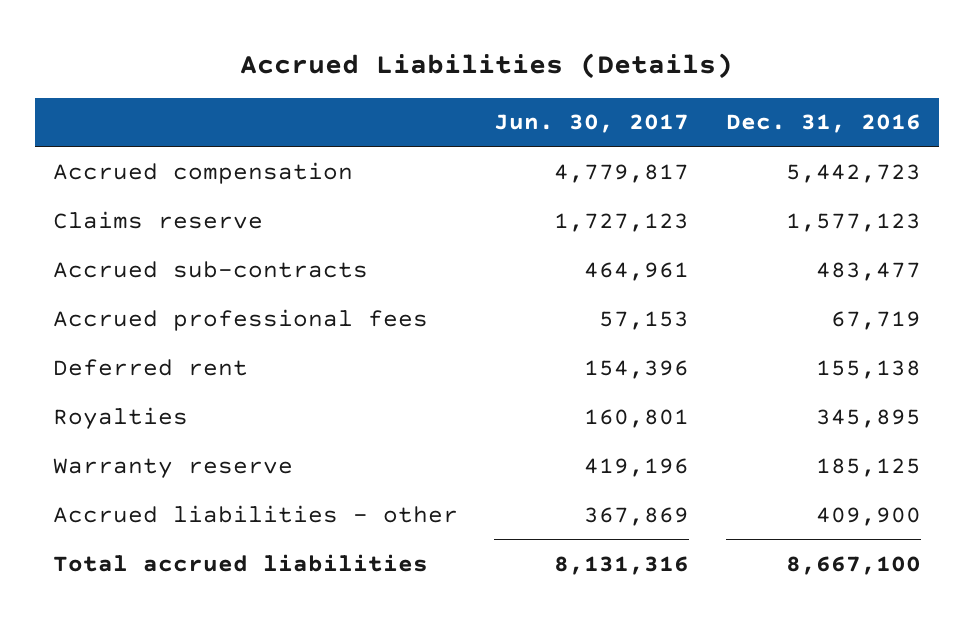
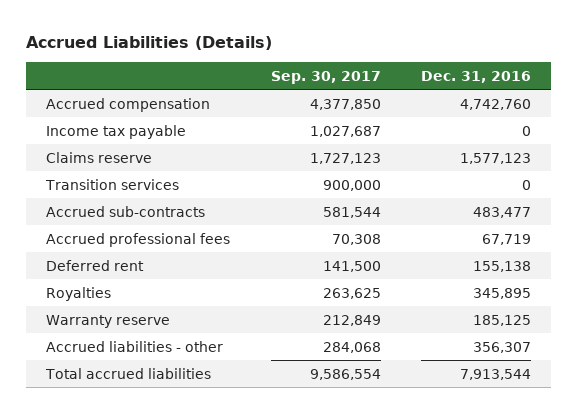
[494,114,690,134] Jun. 30, 2017 -> none
none -> [270,70,381,84] Sep. 30, 2017
[785,163,921,183] 5,442,723 -> [460,98,532,110] 4,742,760
none -> [46,124,187,139] Income tax payable
none -> [45,178,180,190] Transition services
[815,506,921,526] 409,900 -> [473,341,532,353] 356,307
[785,555,921,575] 8,667,100 -> [460,368,532,380] 7,913,544

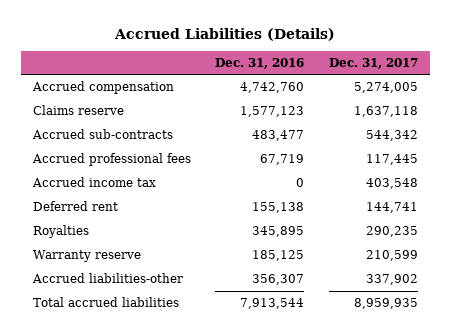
[270,70,381,84] Sep. 30, 2017 -> none
none -> [328,57,418,69] Dec. 31, 2017
[46,124,187,139] Income tax payable -> none
[45,178,180,190] Transition services -> none
none -> [32,177,157,188] Accrued income tax
[46,340,224,352] Accrued liabilities - other -> [32,273,184,284] Accrued liabilities-other

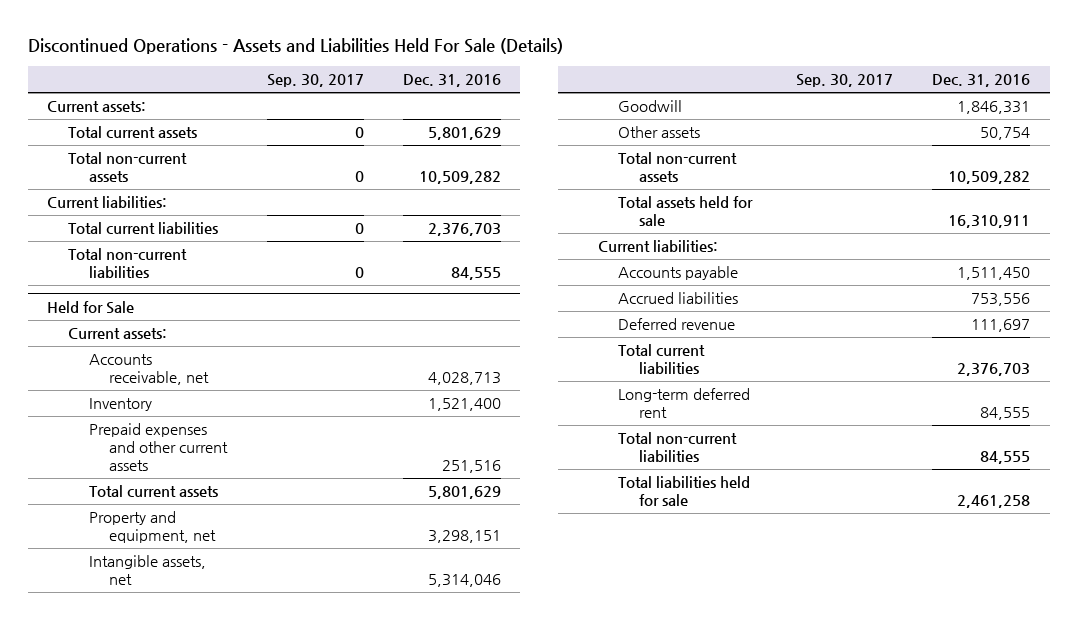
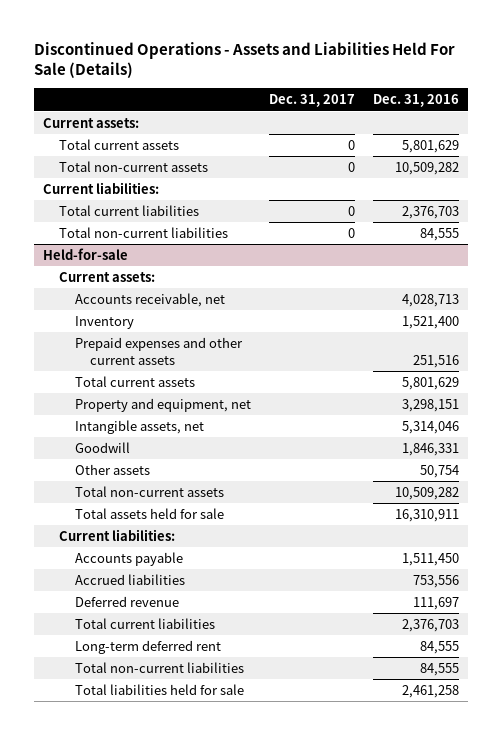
[266,74,364,88] Sep. 30, 2017 -> none
none -> [268,94,355,108] Dec. 31, 2017
[47,301,135,315] Held for Sale -> [43,247,129,260] Held-for-sale

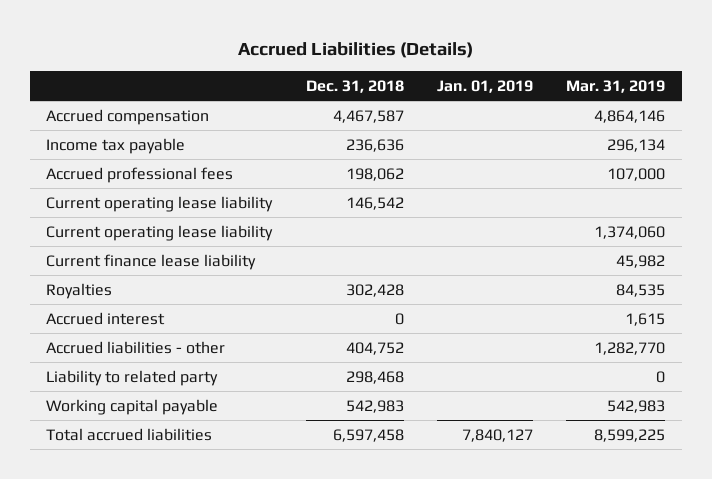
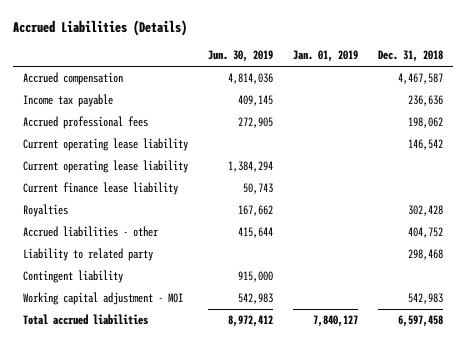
[566,79,666,93] Mar. 31, 2019 -> none
none -> [207,50,273,63] Jun. 30, 2019
[46,311,166,325] Accrued interest -> none
none -> [23,270,124,284] Contingent liability
[46,398,219,415] Working capital payable -> [23,292,184,306] Working capital adjustment - MOI

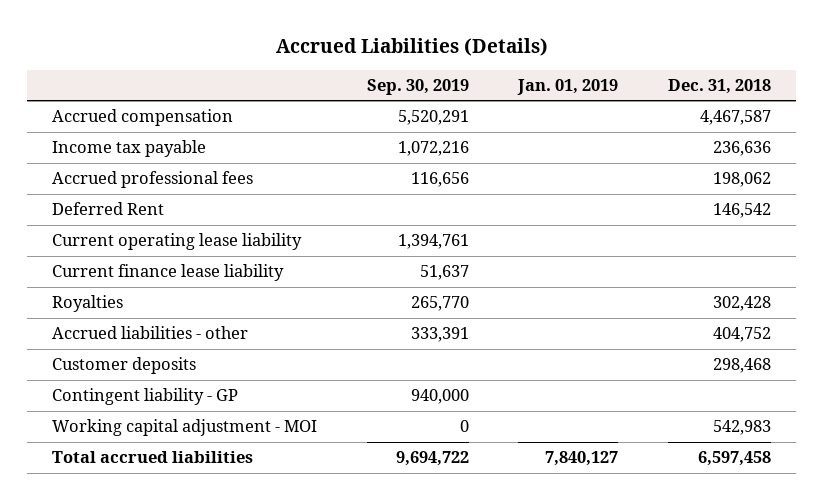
[207,50,273,63] Jun. 30, 2019 -> none
none -> [366,78,469,95] Sep. 30, 2019
[23,138,189,152] Current operating lease liability -> [52,202,165,216] Deferred Rent
[23,248,154,262] Liability to related party -> [52,357,197,375] Customer deposits
[23,270,124,284] Contingent liability -> [52,388,239,406] Contingent liability - GP

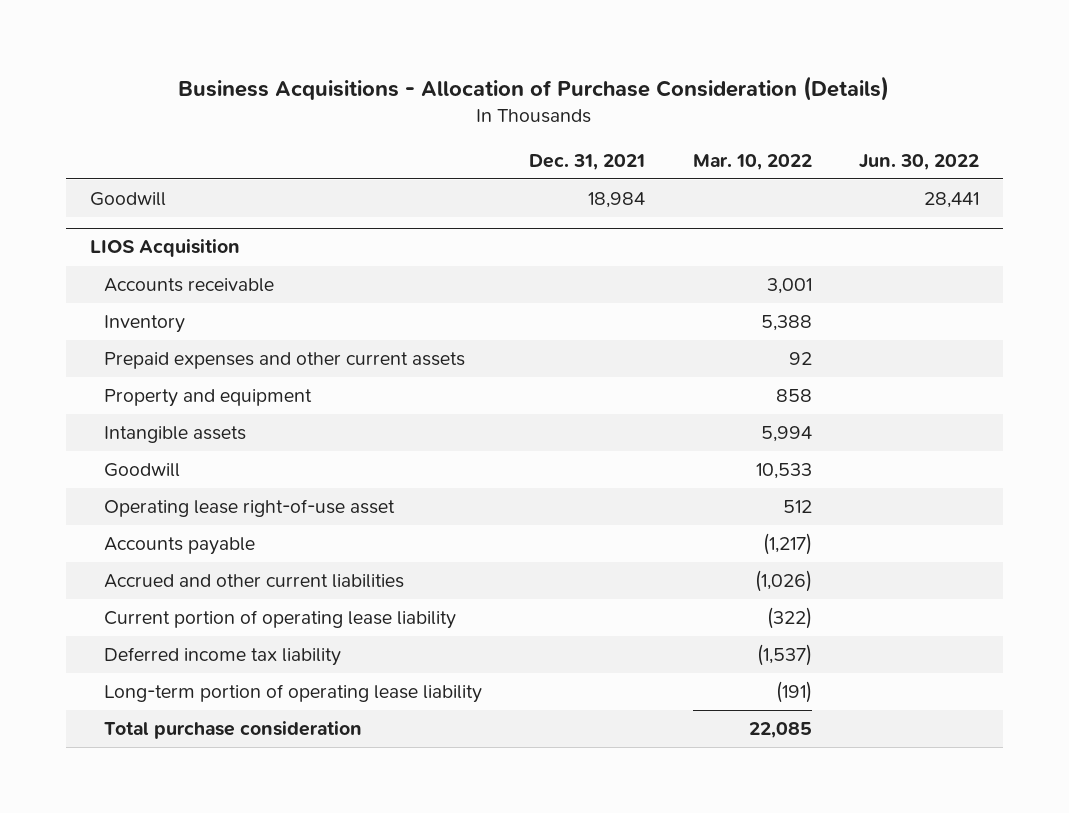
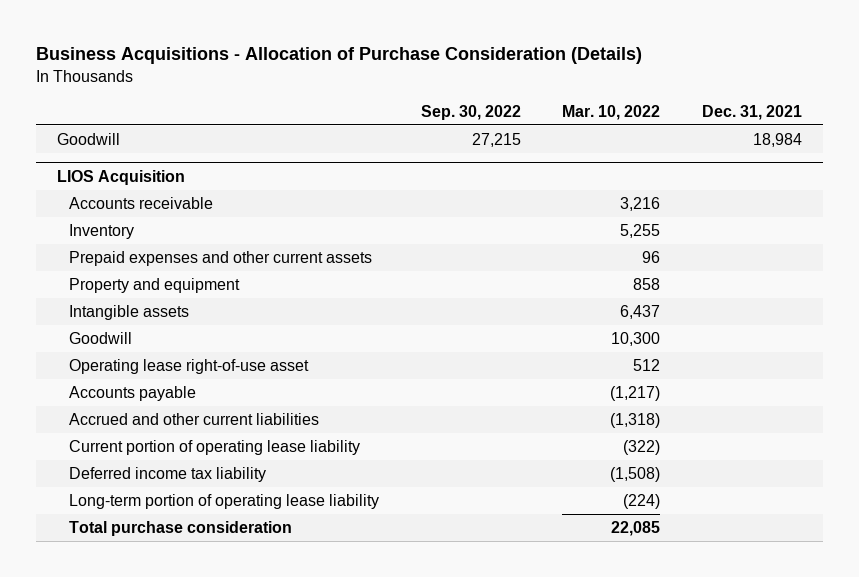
[859,153,980,170] Jun. 30, 2022 -> none
none -> [420,104,521,120] Sep. 30, 2022
[766,278,812,295] 3,001 -> [620,197,661,212] 3,216
[760,315,812,332] 5,388 -> [620,224,661,239] 5,255
[788,352,812,366] 92 -> [642,251,661,264] 96
[760,426,812,443] 5,994 -> [620,305,661,320] 6,437
[755,463,812,480] 10,533 -> [611,332,661,347] 10,300
[754,570,812,593] (1,026) -> [610,413,661,429] (1,318)
[756,644,812,667] (1,537) -> [610,467,661,483] (1,508)
[775,681,812,704] (191) -> [623,494,661,510] (224)

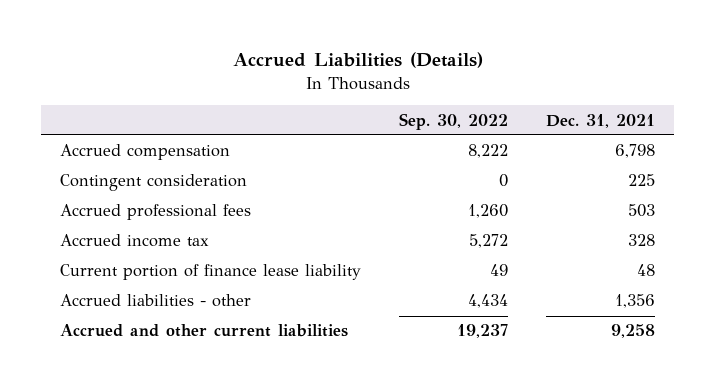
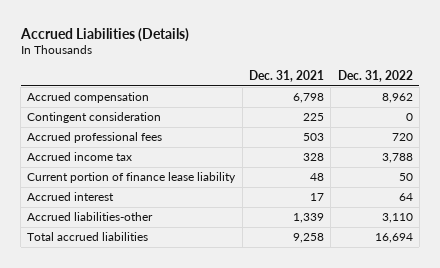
[399,112,509,130] Sep. 30, 2022 -> none
none -> [337,69,413,82] Dec. 31, 2022
none -> [27,192,115,202] Accrued interest
[60,294,252,308] Accrued liabilities - other -> [27,212,154,222] Accrued liabilities-other
[615,294,656,309] 1,356 -> [292,213,324,224] 1,339
[60,324,349,338] Accrued and other current liabilities -> [27,232,149,242] Total accrued liabilities

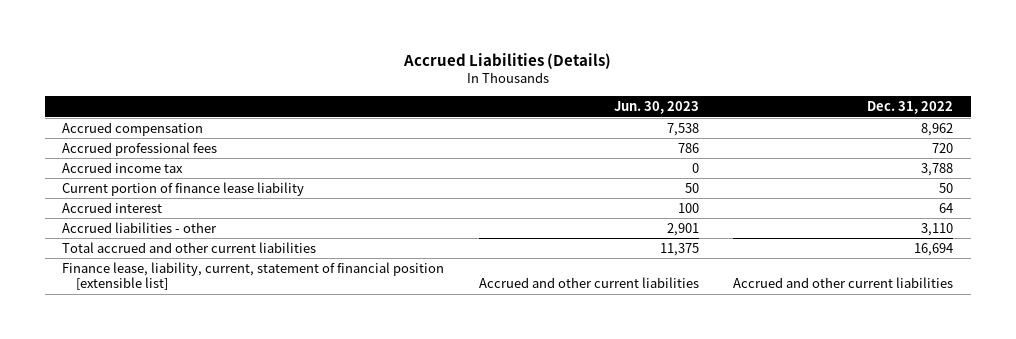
[248,69,324,82] Dec. 31, 2021 -> none
none -> [613,101,699,115] Jun. 30, 2023
[27,112,162,124] Contingent consideration -> none
[27,212,154,222] Accrued liabilities-other -> [62,221,218,233] Accrued liabilities - other
[27,232,149,242] Total accrued liabilities -> [62,241,317,253] Total accrued and other current liabilities
none -> [62,261,445,291] Finance lease, liability, current, statement of financial position [extensible list]

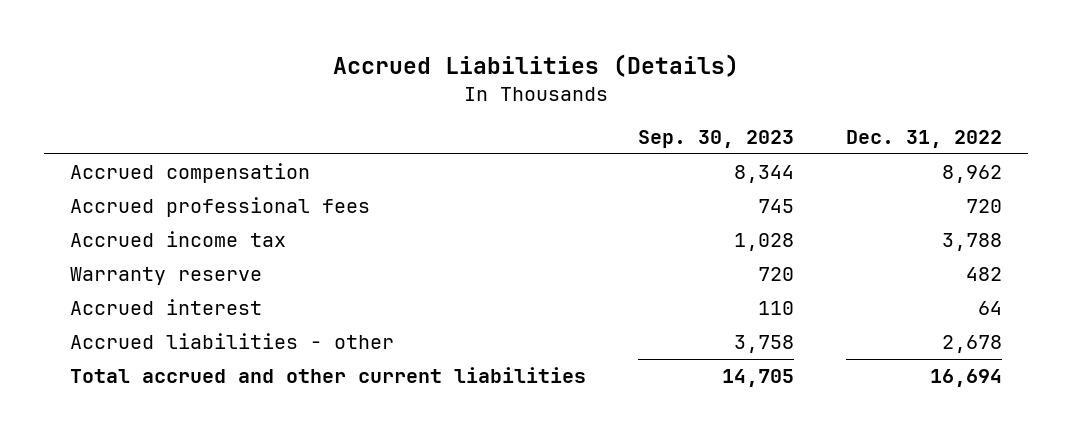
[613,101,699,115] Jun. 30, 2023 -> none
none -> [637,130,794,149] Sep. 30, 2023
[62,181,305,196] Current portion of finance lease liability -> none
none -> [70,266,263,285] Warranty reserve
[921,222,954,236] 3,110 -> [941,334,1002,353] 2,678
[62,261,445,291] Finance lease, liability, current, statement of financial position [extensible list] -> none

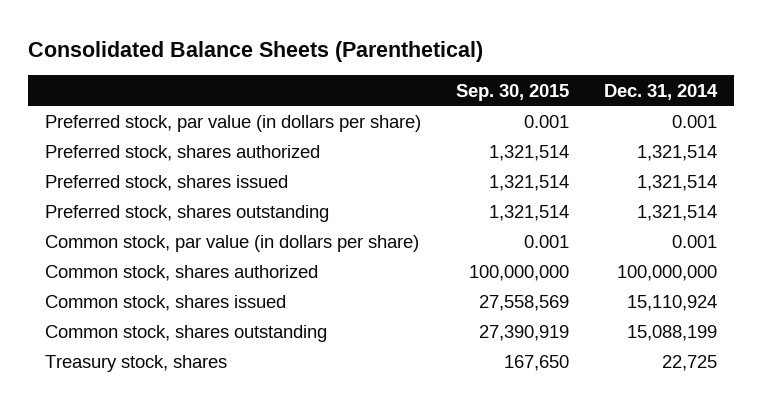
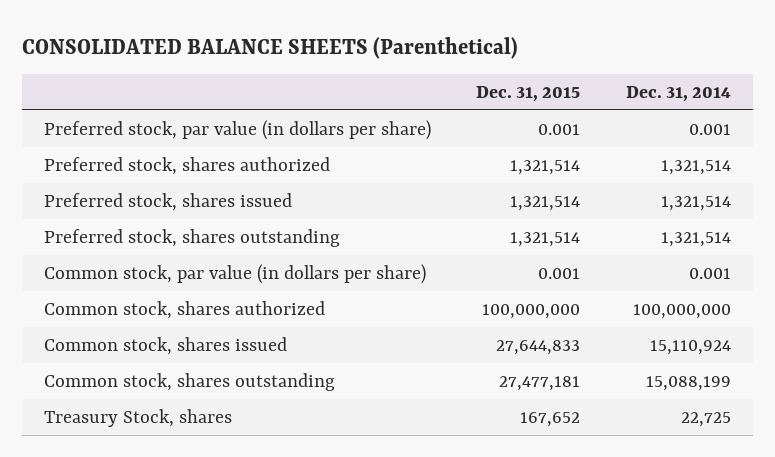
[27,40,483,62] Consolidated Balance Sheets (Parenthetical) -> [21,36,518,59] CONSOLIDATED BALANCE SHEETS (Parenthetical)
[456,83,570,101] Sep. 30, 2015 -> none
none -> [476,85,581,102] Dec. 31, 2015
[45,354,228,372] Treasury stock, shares -> [44,408,233,427] Treasury Stock, shares

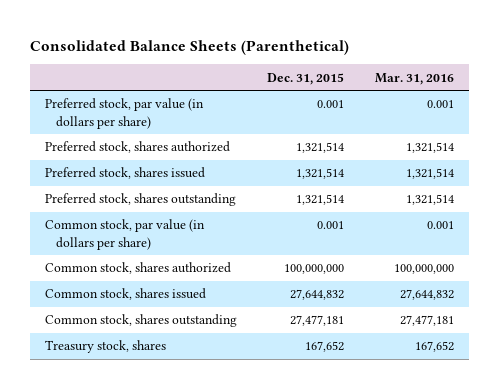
[21,36,518,59] CONSOLIDATED BALANCE SHEETS (Parenthetical) -> [29,39,349,55] Consolidated Balance Sheets (Parenthetical)
[625,85,731,102] Dec. 31, 2014 -> none
none -> [374,72,454,85] Mar. 31, 2016
[496,339,581,355] 27,644,833 -> [290,289,345,301] 27,644,832
[44,408,233,427] Treasury Stock, shares -> [44,340,166,354] Treasury stock, shares

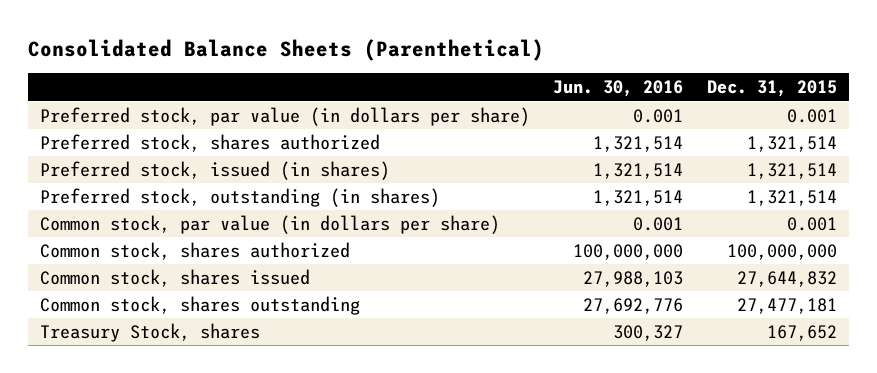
[374,72,454,85] Mar. 31, 2016 -> none
none -> [553,80,684,98] Jun. 30, 2016
[44,167,205,180] Preferred stock, shares issued -> [39,161,390,181] Preferred stock, issued (in shares)
[44,193,236,207] Preferred stock, shares outstanding -> [39,188,440,208] Preferred stock, outstanding (in shares)
[44,340,166,354] Treasury stock, shares -> [39,323,260,343] Treasury Stock, shares

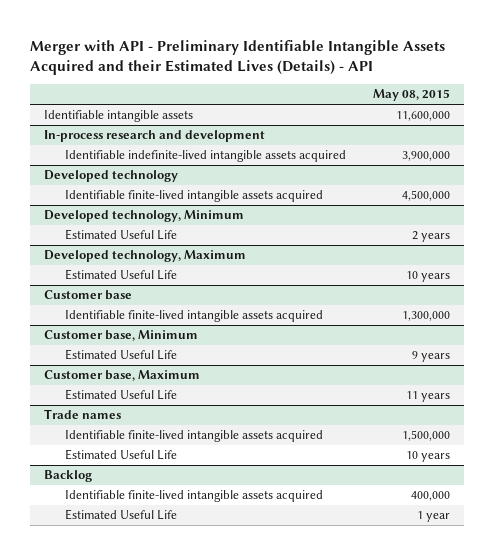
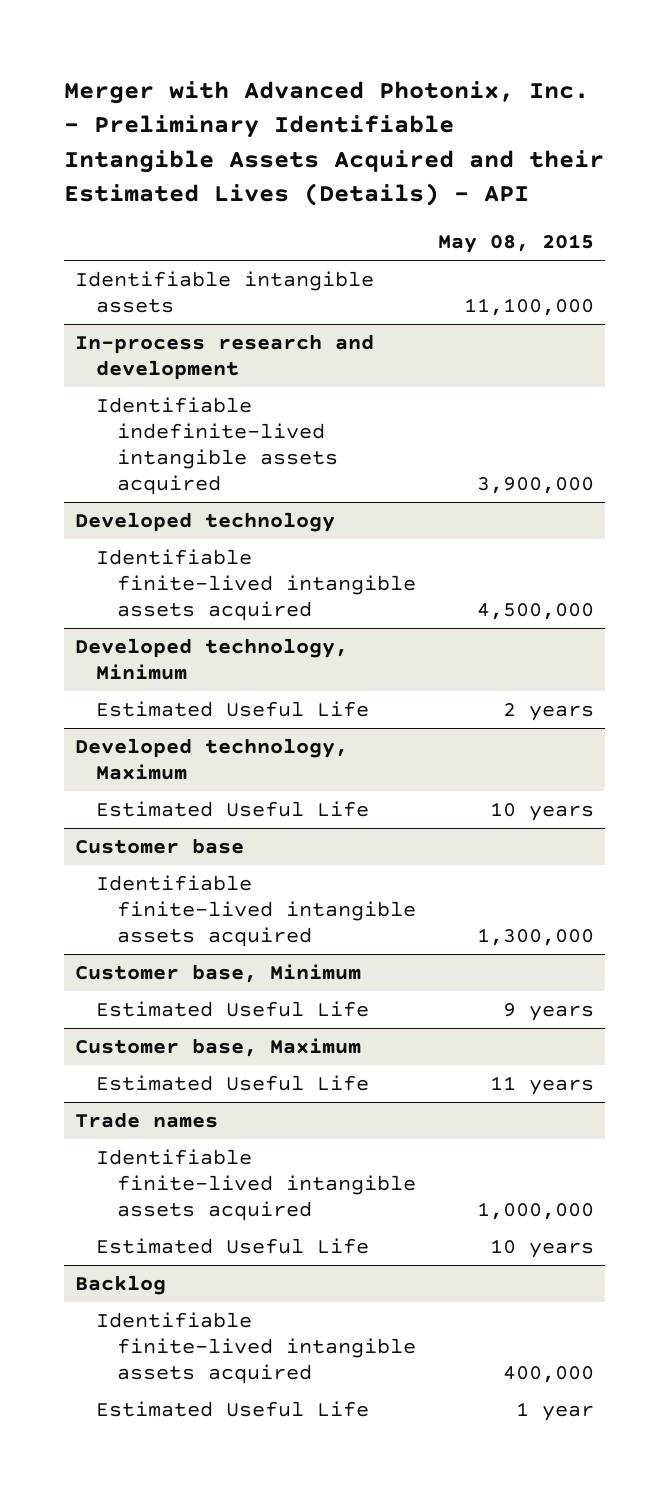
[30,39,446,76] Merger with API - Preliminary Identifiable Intangible Assets Acquired and their Estimated Lives (Details) - API -> [63,80,604,207] Merger with Advanced Photonix, Inc. - Preliminary Identifiable Intangible Assets Acquired and their Estimated Lives (Details) - API
[396,111,451,122] 11,600,000 -> [464,298,595,317] 11,100,000
[402,430,451,442] 1,500,000 -> [477,1202,595,1221] 1,000,000

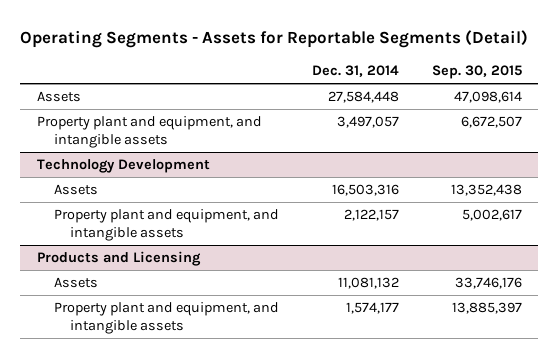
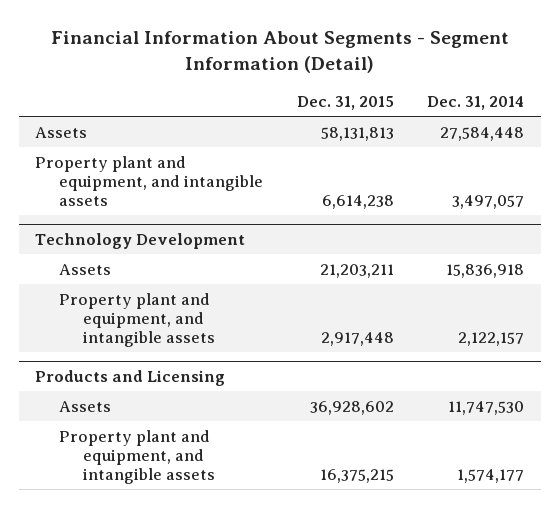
[20,30,529,49] Operating Segments - Assets for Reportable Segments (Detail) -> [50,31,509,73] Financial Information About Segments - Segment Information (Detail)
[431,65,522,80] Sep. 30, 2015 -> none
none -> [296,95,394,110] Dec. 31, 2015
[331,184,399,197] 16,503,316 -> [446,263,525,278] 15,836,918
[337,277,399,290] 11,081,132 -> [448,400,525,415] 11,747,530

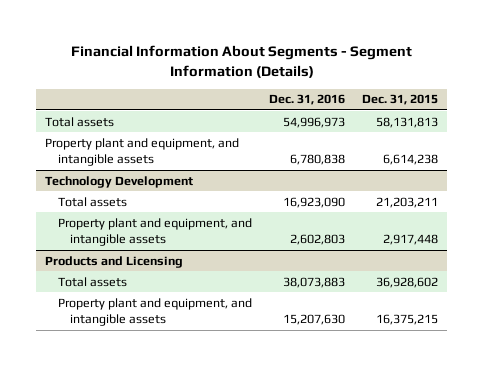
[50,31,509,73] Financial Information About Segments - Segment Information (Detail) -> [70,45,412,78] Financial Information About Segments - Segment Information (Details)
[427,95,525,110] Dec. 31, 2014 -> none
none -> [269,94,346,106] Dec. 31, 2016
[35,126,88,138] Assets -> [45,116,115,127] Total assets
[59,263,112,275] Assets -> [57,196,127,207] Total assets
[59,400,112,412] Assets -> [57,276,127,287] Total assets

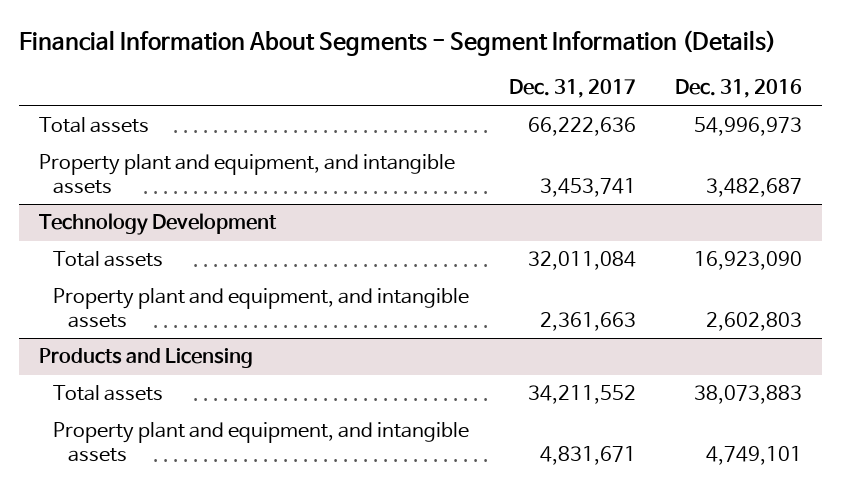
[362,94,439,106] Dec. 31, 2015 -> none
none -> [508,79,636,99] Dec. 31, 2017
[290,154,346,166] 6,780,838 -> [705,177,802,197] 3,482,687
[283,314,346,326] 15,207,630 -> [705,445,802,465] 4,749,101

